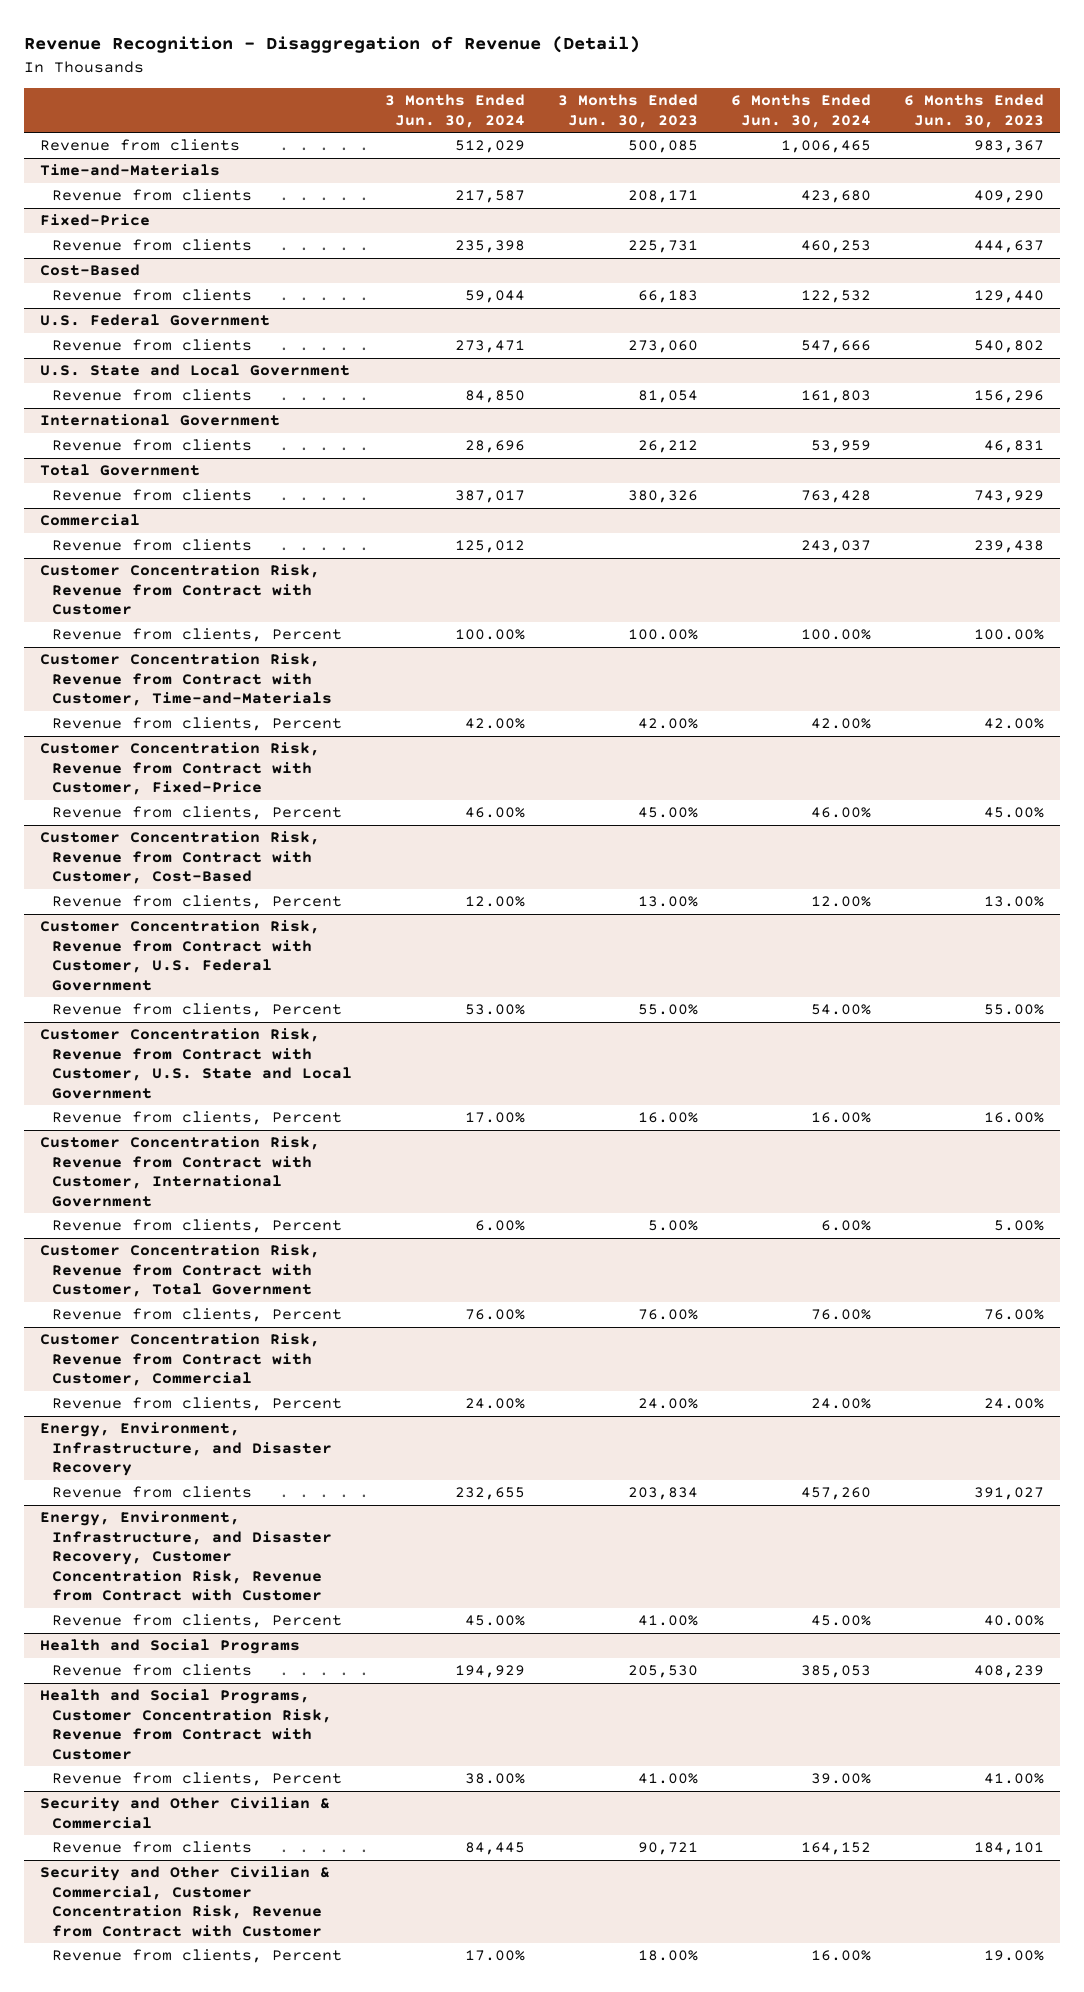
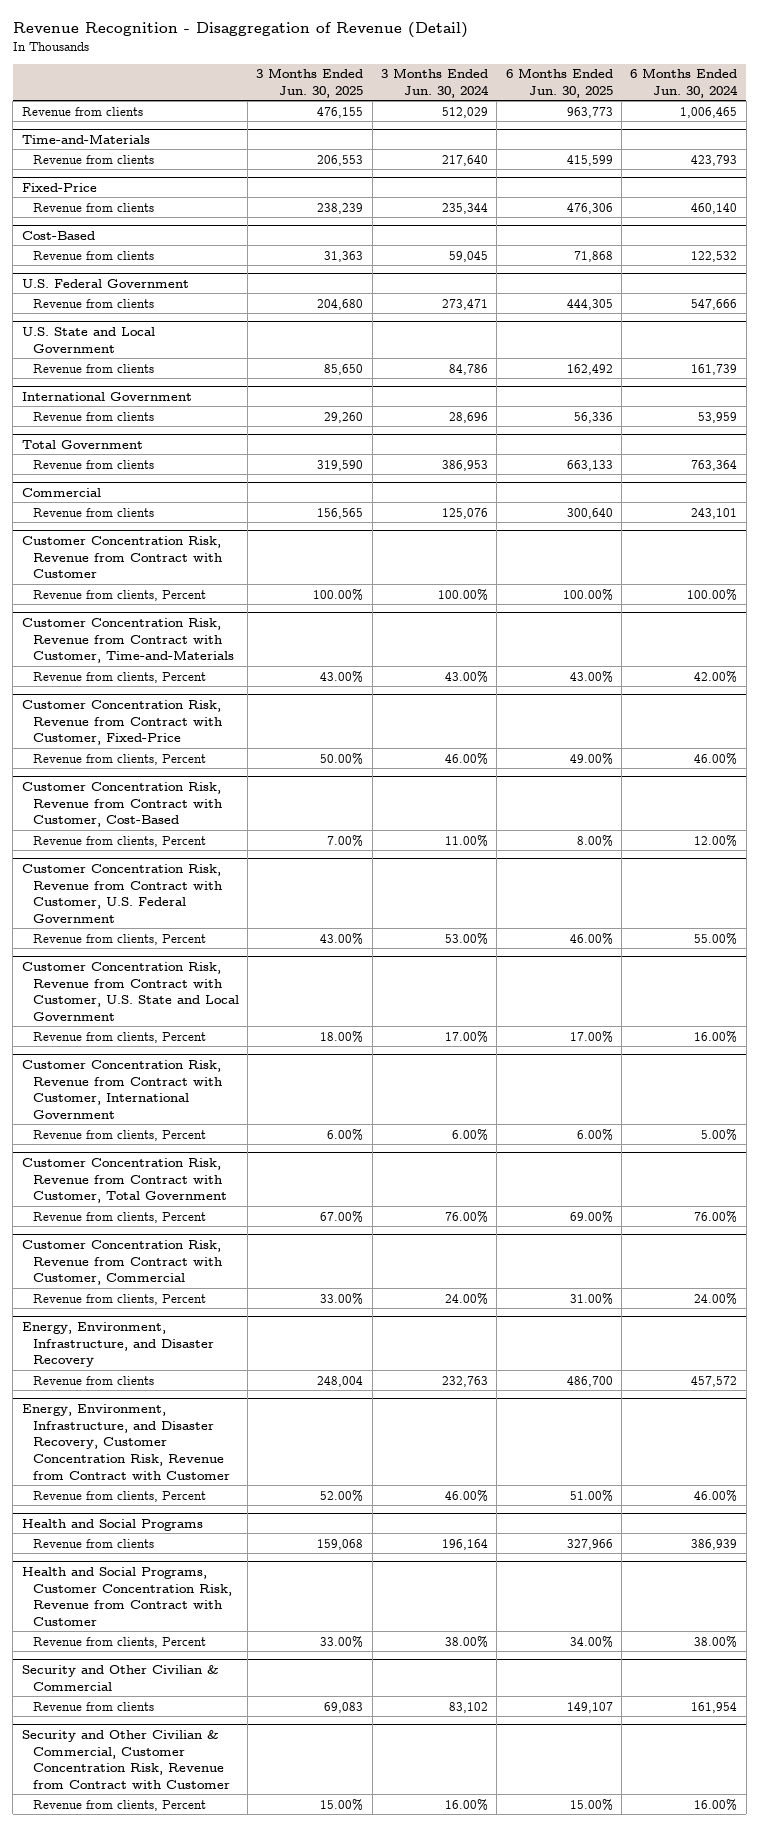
[558,94,699,128] 3 Months Ended Jun. 30, 2023 -> none
[903,94,1044,128] 6 Months Ended Jun. 30, 2023 -> none
none -> [256,68,364,98] 3 Months Ended Jun. 30, 2025
none -> [505,68,613,98] 6 Months Ended Jun. 30, 2025
[455,190,526,204] 217,587 -> [441,154,488,166] 217,640
[800,190,871,204] 423,680 -> [691,154,738,166] 423,793
[455,240,526,254] 235,398 -> [441,202,488,214] 235,344
[800,240,871,254] 460,253 -> [691,202,738,214] 460,140
[465,290,526,304] 59,044 -> [448,250,488,262] 59,045
[465,390,526,404] 84,850 -> [448,363,488,375] 84,786
[800,390,871,404] 161,803 -> [691,363,738,375] 161,739
[455,490,526,504] 387,017 -> [441,459,488,471] 386,953
[800,490,871,504] 763,428 -> [691,459,738,471] 763,364
[455,540,526,554] 125,012 -> [441,507,488,519] 125,076
[800,540,871,554] 243,037 -> [691,507,738,519] 243,101
[465,718,526,730] 42.00% -> [444,670,488,683] 43.00%
[465,896,526,908] 12.00% -> [444,834,488,847] 11.00%
[810,1004,871,1016] 54.00% -> [694,932,738,945] 55.00%
[820,1220,871,1232] 6.00% -> [701,1128,738,1141] 5.00%
[455,1487,526,1501] 232,655 -> [441,1375,488,1387] 232,763
[800,1487,871,1501] 457,260 -> [691,1375,738,1387] 457,572
[465,1615,526,1627] 45.00% -> [444,1489,488,1502] 46.00%
[810,1615,871,1627] 45.00% -> [694,1489,738,1502] 46.00%
[455,1665,526,1679] 194,929 -> [441,1538,488,1550] 196,164
[800,1665,871,1679] 385,053 -> [691,1538,738,1550] 386,939
[810,1773,871,1785] 39.00% -> [694,1635,738,1648] 38.00%
[465,1842,526,1856] 84,445 -> [448,1701,488,1713] 83,102
[800,1842,871,1856] 164,152 -> [691,1701,738,1713] 161,954
[465,1950,526,1962] 17.00% -> [444,1798,488,1811] 16.00%

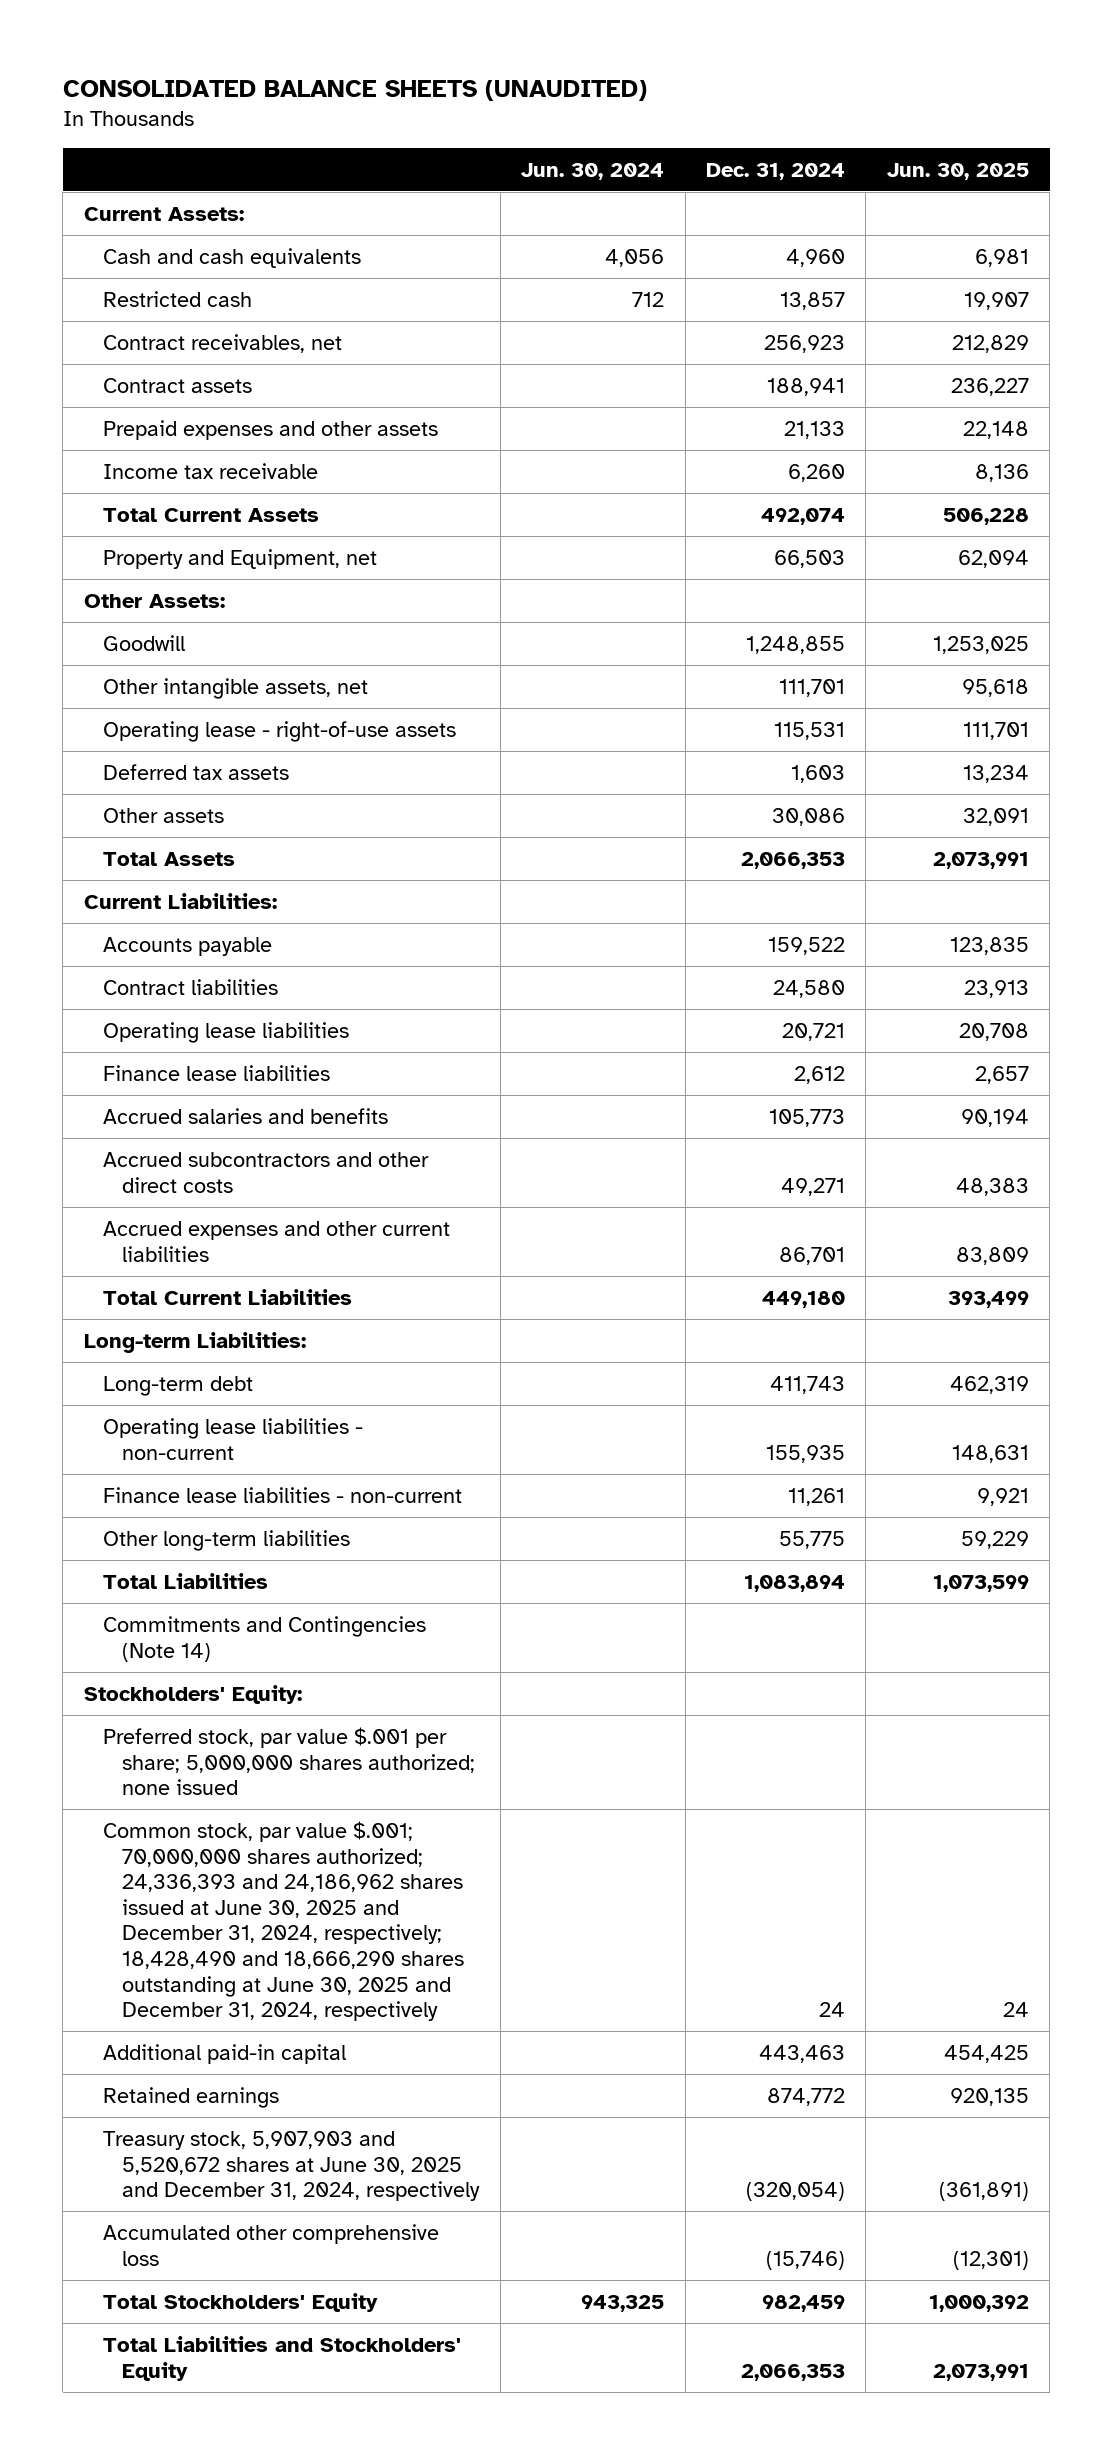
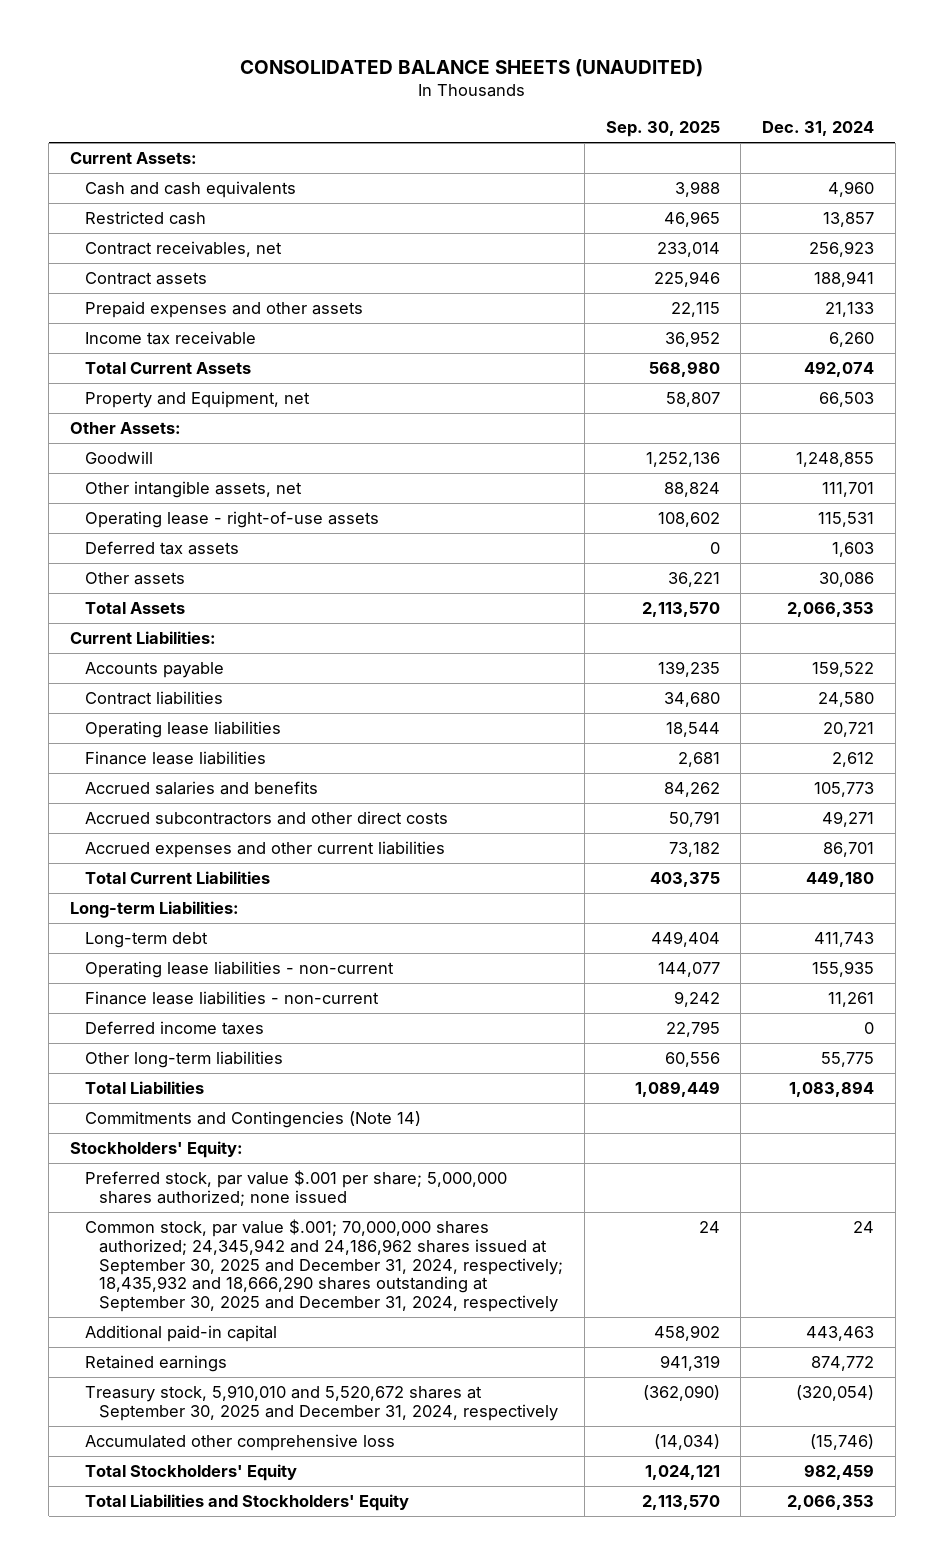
[521,162,665,180] Jun. 30, 2024 -> none
[886,162,1029,180] Jun. 30, 2025 -> none
none -> [605,121,720,138] Sep. 30, 2025
none -> [84,1020,264,1035] Deferred income taxes
[103,1820,465,2022] Common stock, par value $.001; 70,000,000 shares authorized; 24,336,393 and 24,186,962 shares issued at June 30, 2025 and December 31, 2024, respectively; 18,428,490 and 18,666,290 shares outstanding at June 30, 2025 and December 31, 2024, respectively -> [84,1218,564,1313] Common stock, par value $.001; 70,000,000 shares authorized; 24,345,942 and 24,186,962 shares issued at September 30, 2025 and December 31, 2024, respectively; 18,435,932 and 18,666,290 shares outstanding at September 30, 2025 and December 31, 2024, respectively
[103,2130,481,2202] Treasury stock, 5,907,903 and 5,520,672 shares at June 30, 2025 and December 31, 2024, respectively -> [84,1384,559,1421] Treasury stock, 5,910,010 and 5,520,672 shares at September 30, 2025 and December 31, 2024, respectively

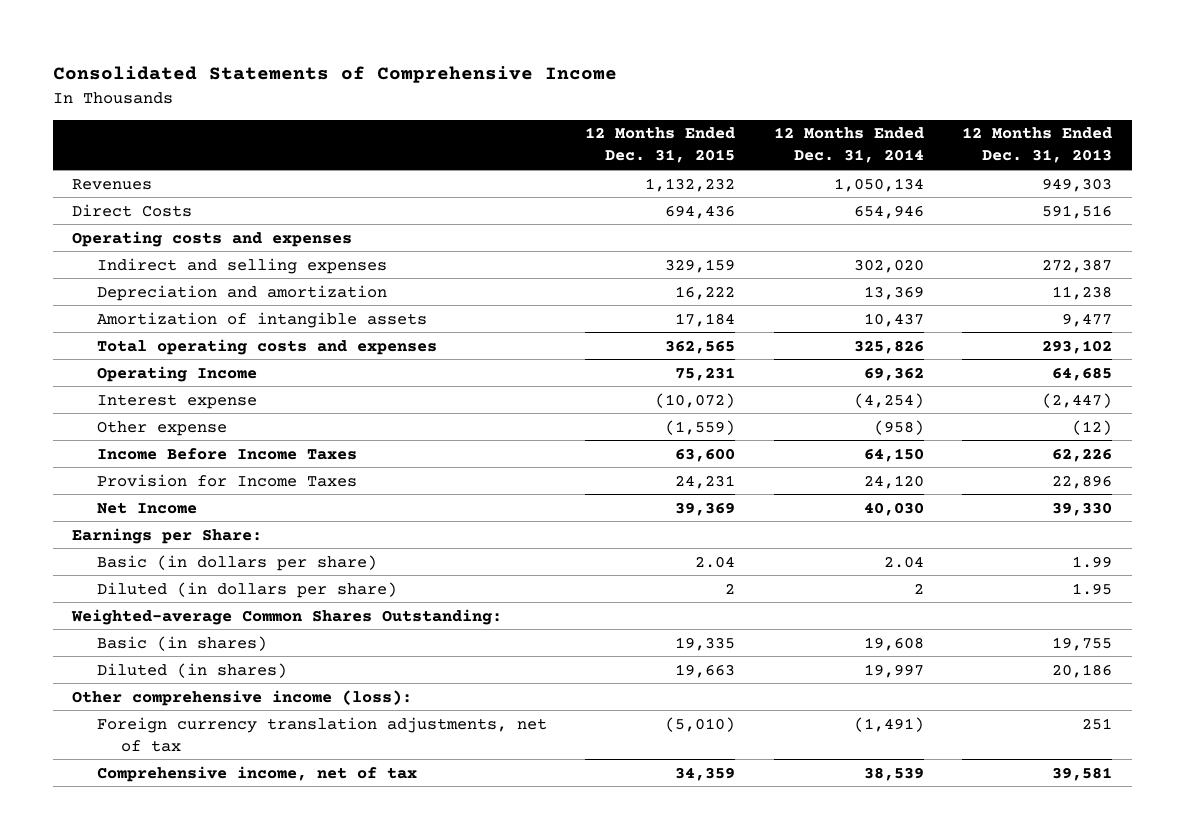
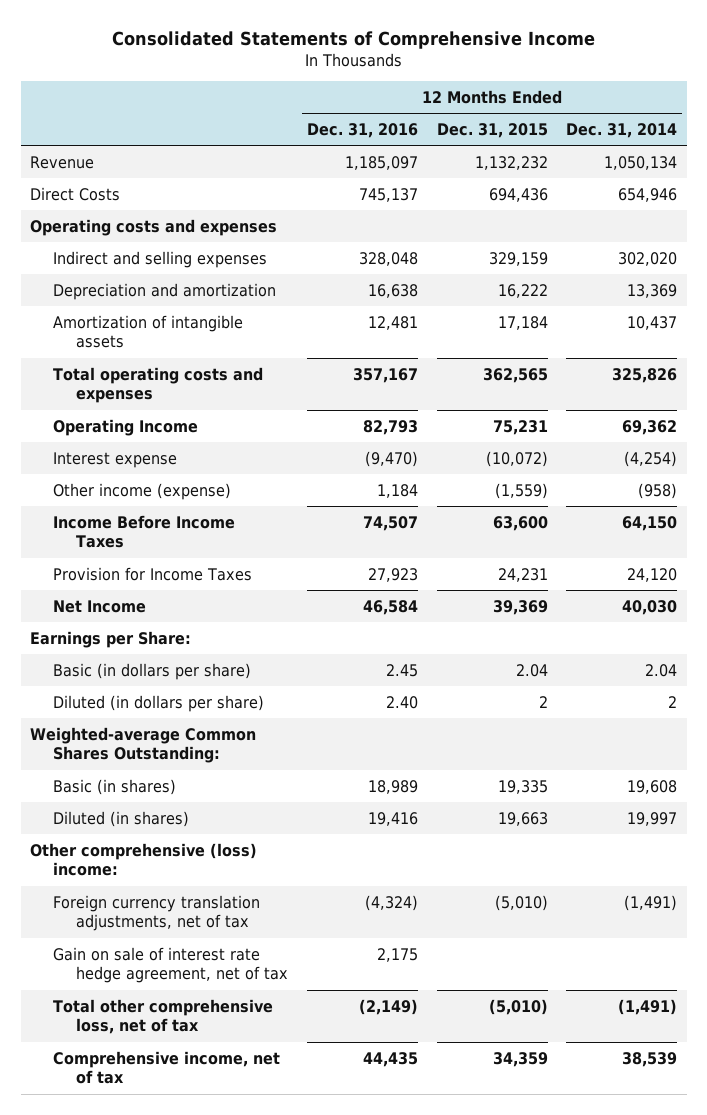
[962,127,1113,164] 12 Months Ended Dec. 31, 2013 -> none
none -> [306,123,418,139] Dec. 31, 2016
[72,178,153,190] Revenues -> [30,155,95,169] Revenue
[96,420,227,436] Other expense -> [53,482,232,500] Other income (expense)
[72,689,413,706] Other comprehensive income (loss): -> [30,842,258,877] Other comprehensive (loss) income:
none -> [53,946,289,984] Gain on sale of interest rate hedge agreement, net of tax
none -> [53,998,274,1035] Total other comprehensive loss, net of tax

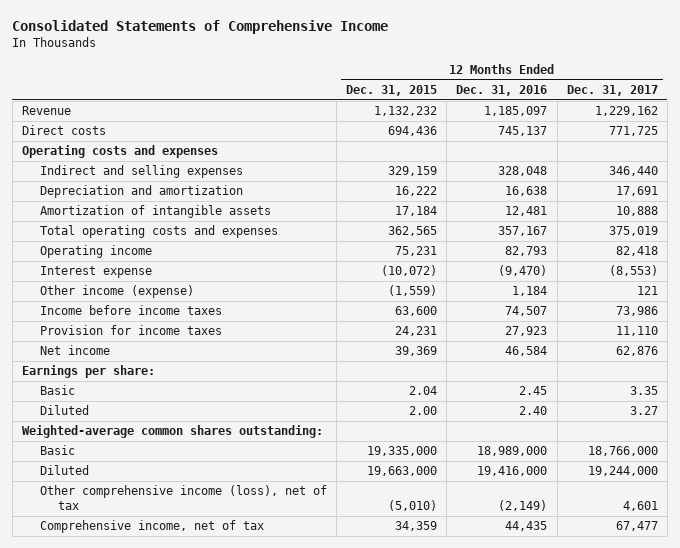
[566,123,678,139] Dec. 31, 2014 -> none
none -> [566,84,658,96] Dec. 31, 2017
[30,186,121,201] Direct Costs -> [21,125,106,136] Direct costs
[53,418,199,436] Operating Income -> [39,245,152,259] Operating income
[30,842,258,877] Other comprehensive (loss) income: -> none
[53,894,261,932] Foreign currency translation adjustments, net of tax -> none
[53,946,289,984] Gain on sale of interest rate hedge agreement, net of tax -> none
[53,514,236,549] Income Before Income Taxes -> [39,305,222,316] Income before income taxes
[53,566,253,581] Provision for Income Taxes -> [39,325,222,336] Provision for income taxes
[53,599,147,613] Net Income -> [39,345,110,356] Net income
[30,630,192,648] Earnings per Share: -> [21,365,155,379] Earnings per share:
[53,662,252,680] Basic (in dollars per share) -> [39,385,75,396] Basic
[53,694,265,712] Diluted (in dollars per share) -> [39,405,89,416] Diluted
[538,695,548,708] 2 -> [409,406,438,416] 2.00
[30,726,257,764] Weighted-average Common Shares Outstanding: -> [21,425,323,439] Weighted-average common shares outstanding:
[53,778,177,795] Basic (in shares) -> [39,445,75,456] Basic
[367,779,418,794] 18,989 -> [477,446,548,457] 18,989,000
[497,779,548,794] 19,335 -> [367,446,438,457] 19,335,000
[53,810,190,827] Diluted (in shares) -> [39,465,89,476] Diluted
[367,811,418,826] 19,416 -> [477,466,548,477] 19,416,000
[497,811,548,826] 19,663 -> [367,466,438,477] 19,663,000
[53,998,274,1035] Total other comprehensive loss, net of tax -> [39,485,327,511] Other comprehensive income (loss), net of tax

